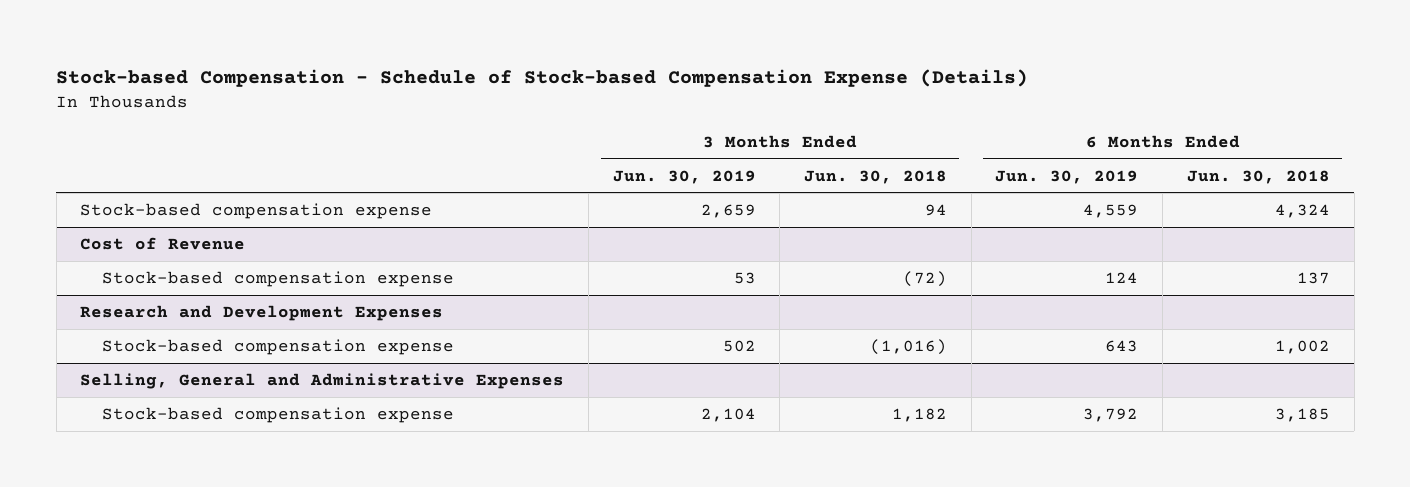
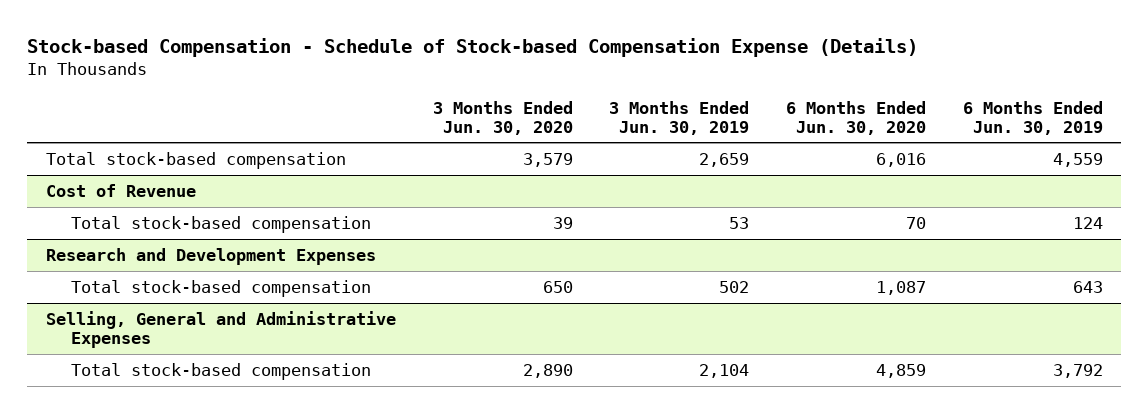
[804,169,948,184] Jun. 30, 2018 -> none
[1186,169,1330,184] Jun. 30, 2018 -> none
none -> [432,100,573,135] 3 Months Ended Jun. 30, 2020
none -> [785,100,926,135] 6 Months Ended Jun. 30, 2020
[80,203,433,220] Stock-based compensation expense -> [45,151,346,169] Total stock-based compensation
[102,271,455,288] Stock-based compensation expense -> [71,215,372,233] Total stock-based compensation
[102,339,455,356] Stock-based compensation expense -> [71,279,372,297] Total stock-based compensation
[102,407,455,424] Stock-based compensation expense -> [71,362,372,380] Total stock-based compensation

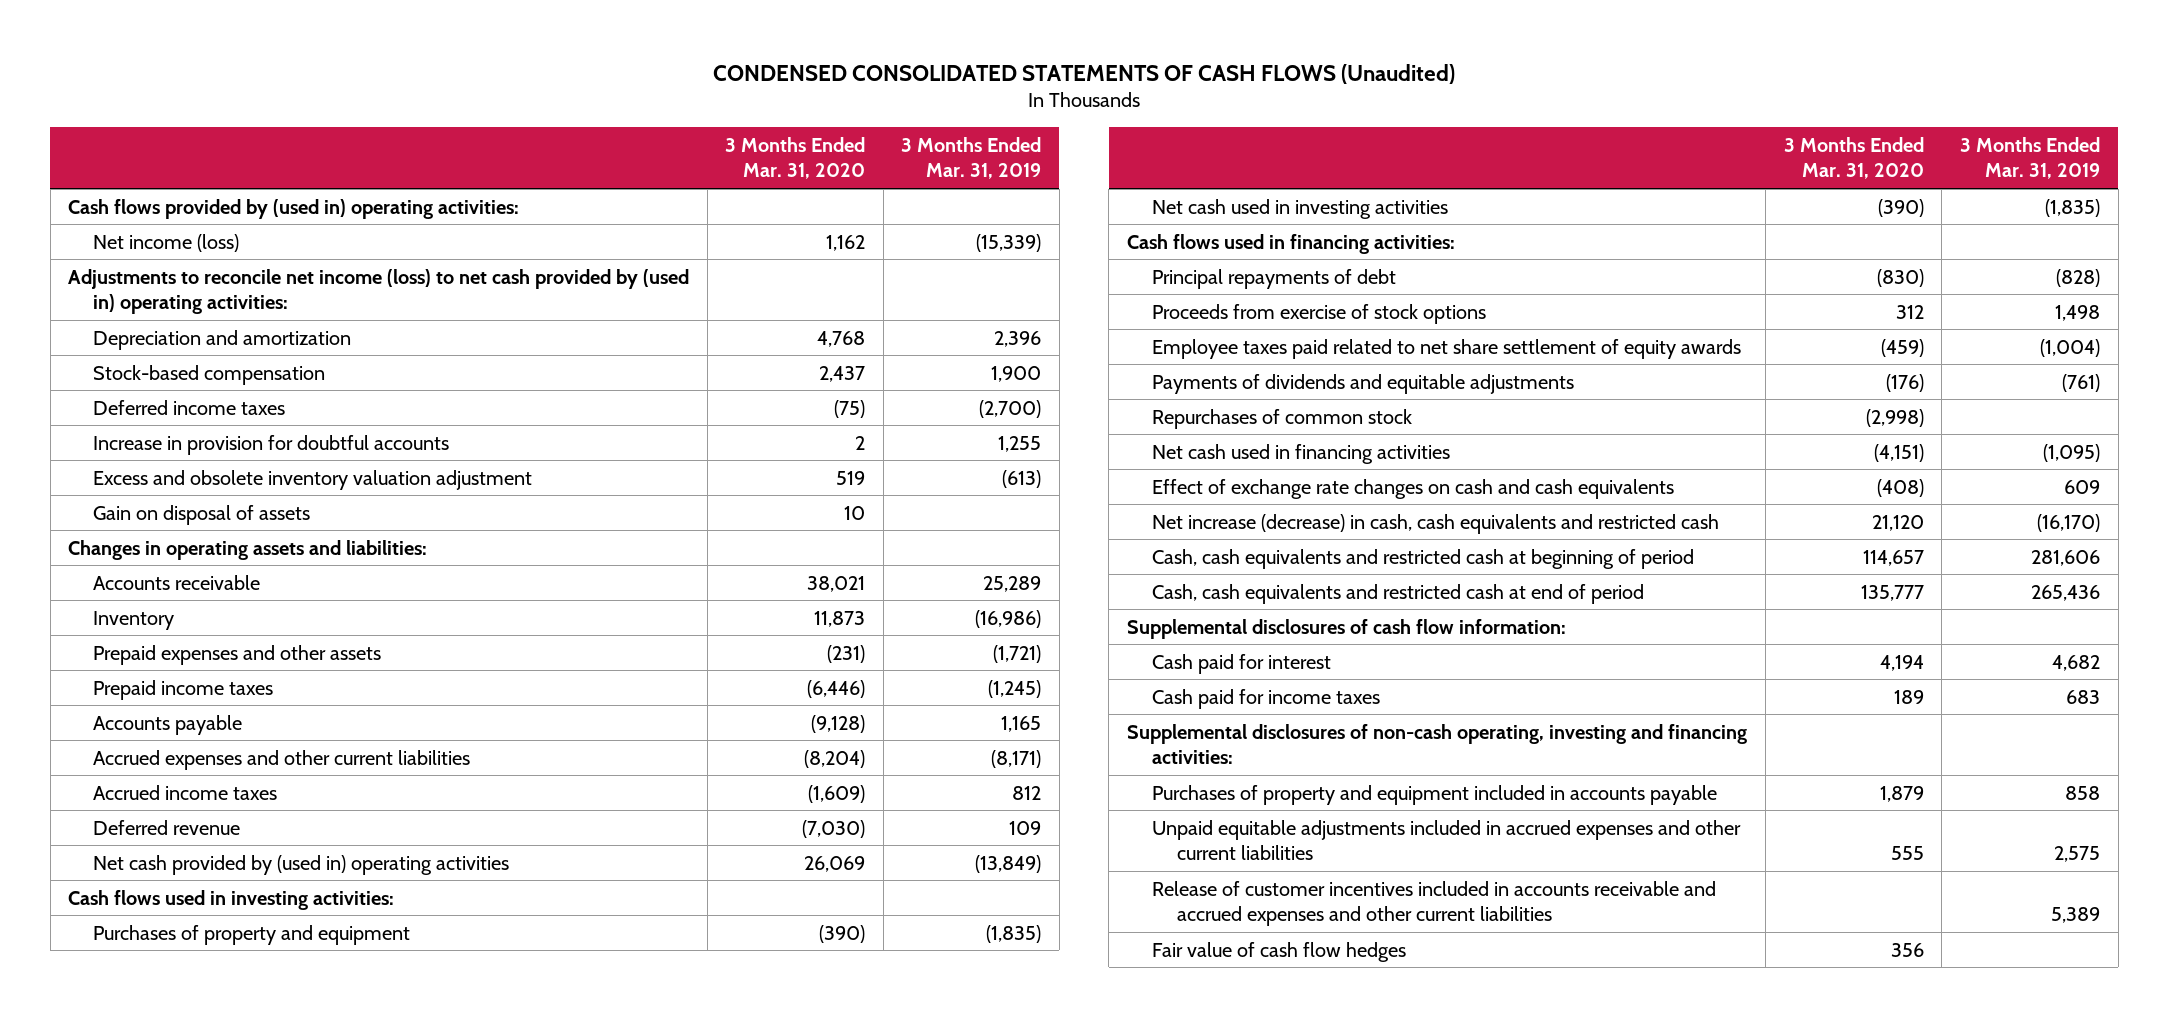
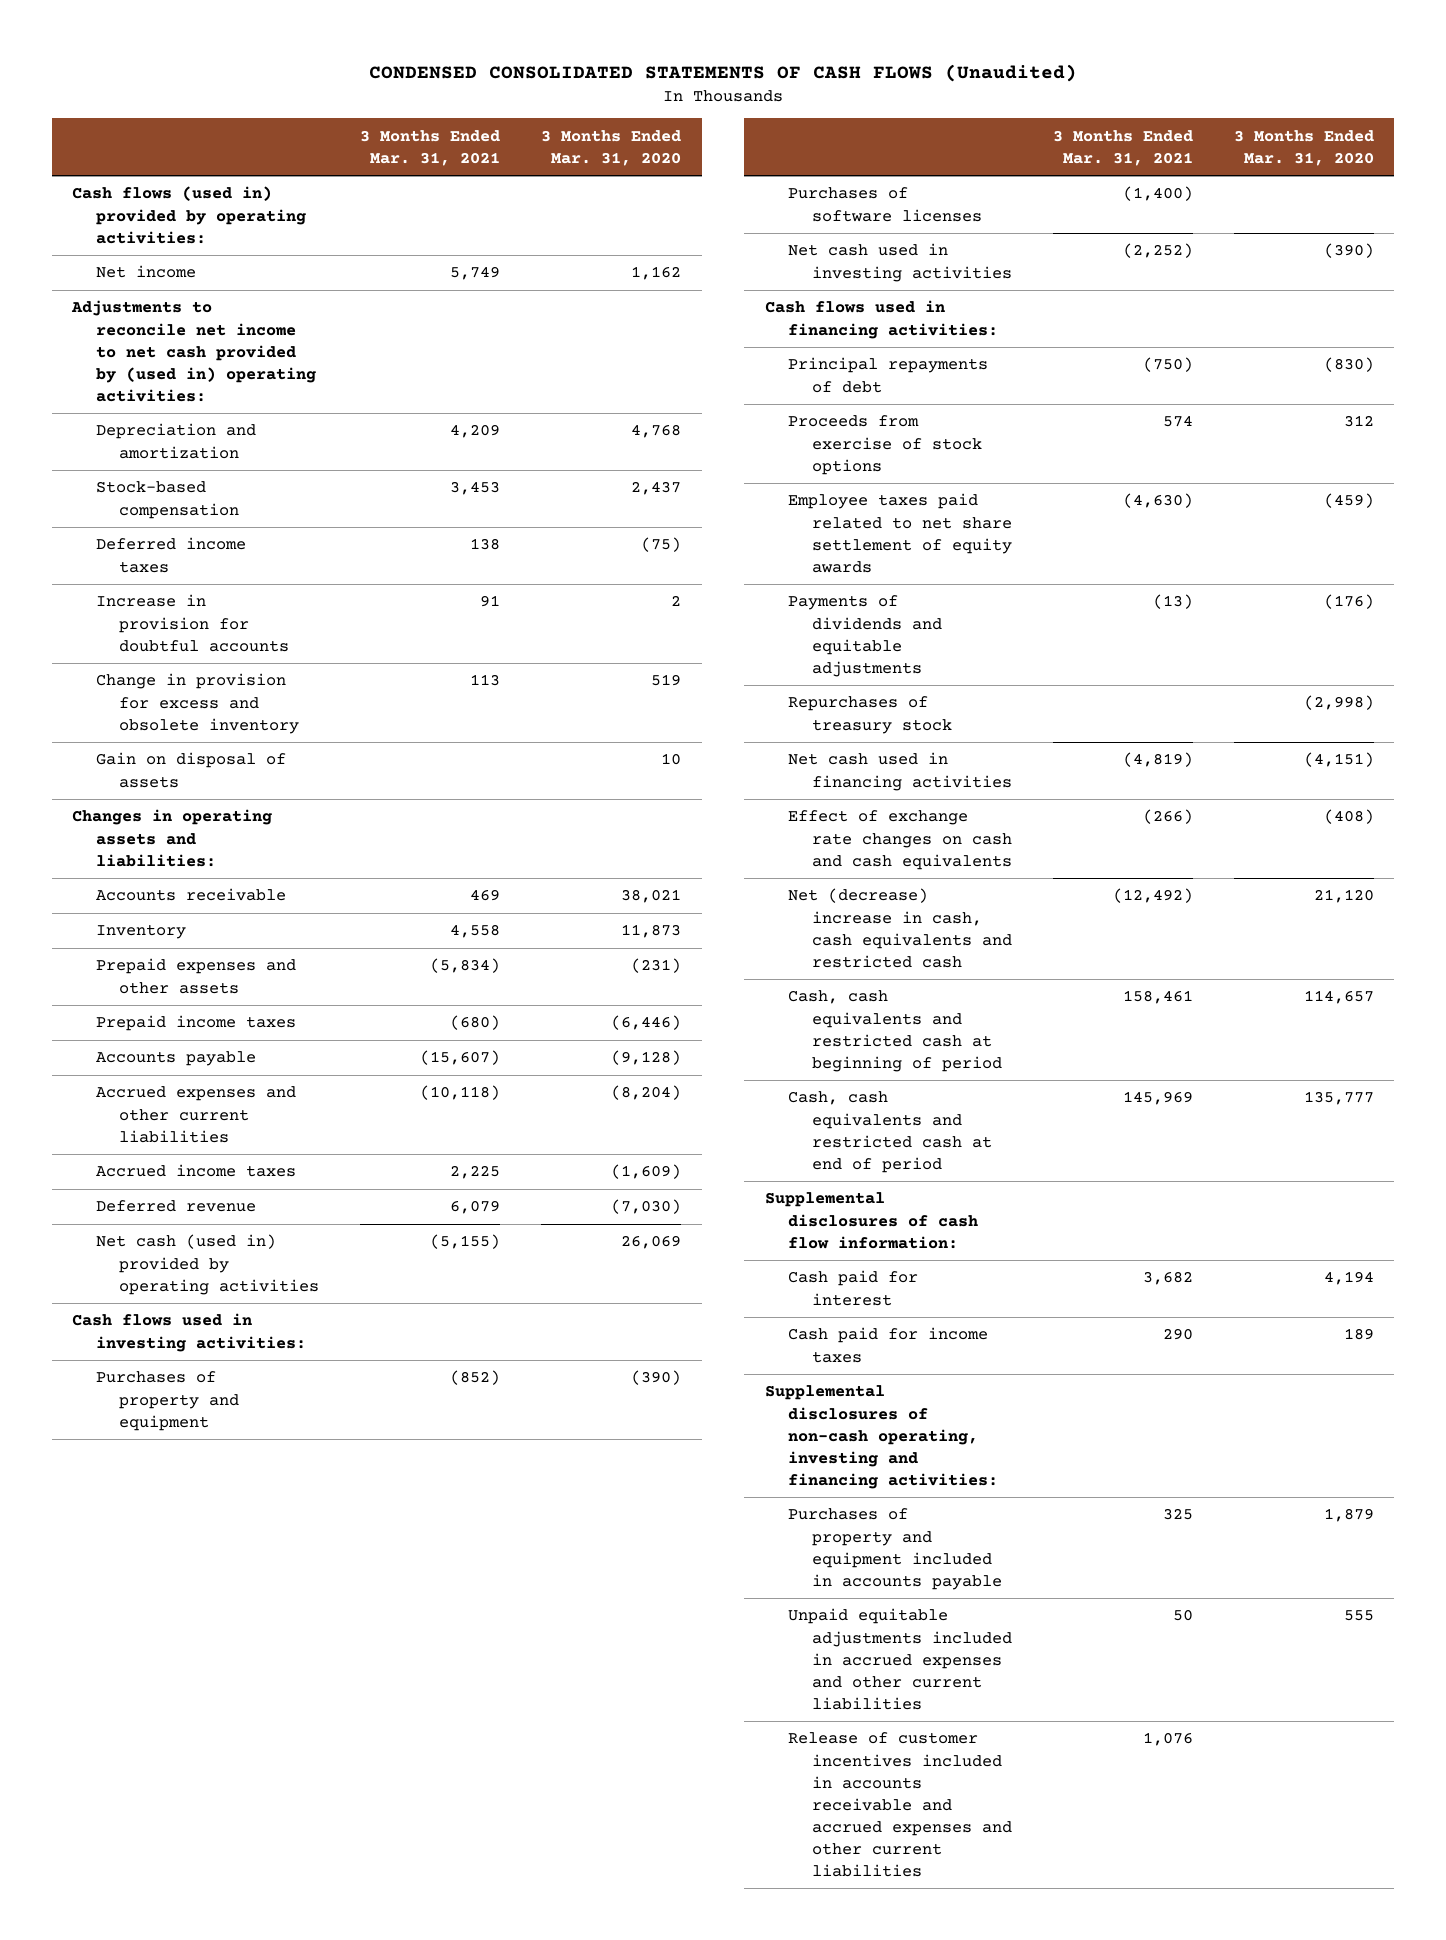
[901,136,1042,180] 3 Months Ended Mar. 31, 2019 -> none
none -> [360,129,501,166] 3 Months Ended Mar. 31, 2021
[68,198,520,219] Cash flows provided by (used in) operating activities: -> [72,186,306,244] Cash flows (used in) provided by operating activities:
[93,233,240,252] Net income (loss) -> [95,265,196,279] Net income
[68,268,690,315] Adjustments to reconcile net income (loss) to net cash provided by (used in) operating activities: -> [71,300,316,402] Adjustments to reconcile net income to net cash provided by (used in) operating activities:
[93,469,533,490] Excess and obsolete inventory valuation adjustment -> [95,673,300,734] Change in provision for excess and obsolete inventory
[93,854,510,875] Net cash provided by (used in) operating activities -> [95,1234,320,1295] Net cash (used in) provided by operating activities
none -> [788,187,982,222] Purchases of software licenses
[1151,408,1412,429] Repurchases of common stock -> [788,696,952,734] Repurchases of treasury stock
[1151,513,1719,534] Net increase (decrease) in cash, cash equivalents and restricted cash -> [788,888,1012,968] Net (decrease) increase in cash, cash equivalents and restricted cash
[1151,941,1406,962] Fair value of cash flow hedges -> none

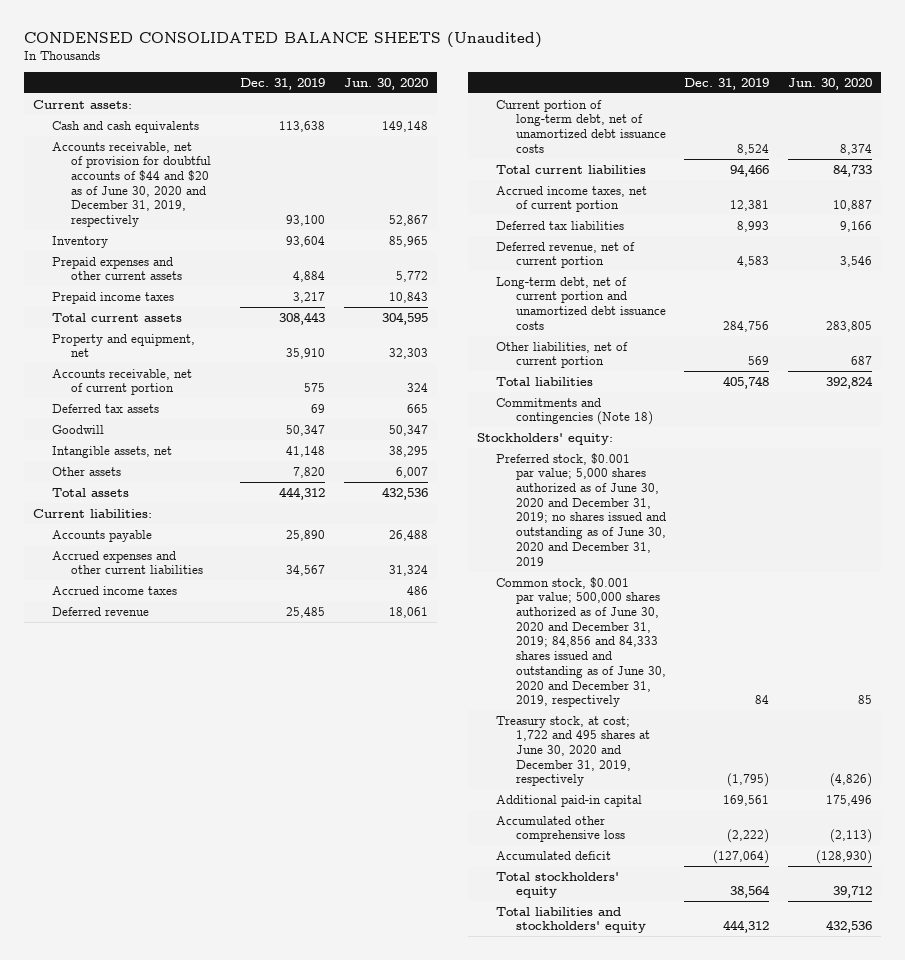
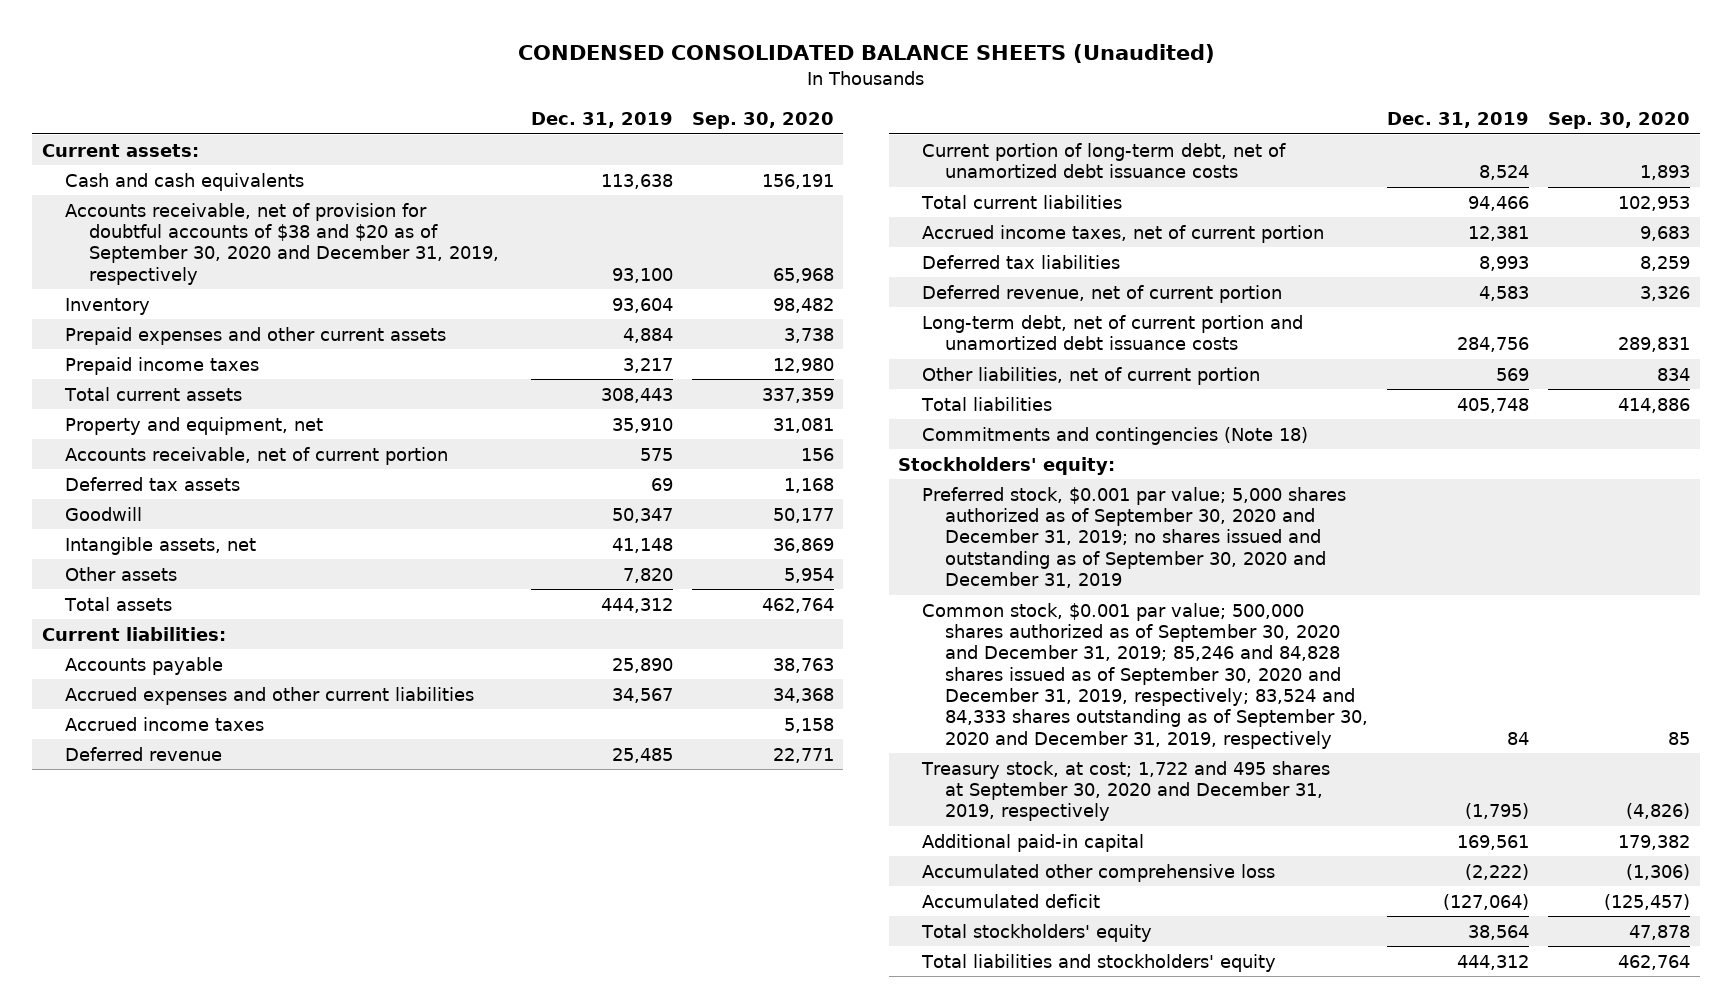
[343,77,428,90] Jun. 30, 2020 -> none
none -> [691,112,834,130] Sep. 30, 2020
[52,141,212,228] Accounts receivable, net of provision for doubtful accounts of $44 and $20 as of June 30, 2020 and December 31, 2019, respectively -> [65,202,499,285] Accounts receivable, net of provision for doubtful accounts of $38 and $20 as of September 30, 2020 and December 31, 2019, respectively
[496,452,666,566] Preferred stock, $0.001 par value; 5,000 shares authorized as of June 30, 2020 and December 31, 2019; no shares issued and outstanding as of June 30, 2020 and December 31, 2019 -> [921,486,1346,589] Preferred stock, $0.001 par value; 5,000 shares authorized as of September 30, 2020 and December 31, 2019; no shares issued and outstanding as of September 30, 2020 and December 31, 2019
[496,576,666,708] Common stock, $0.001 par value; 500,000 shares authorized as of June 30, 2020 and December 31, 2019; 84,856 and 84,333 shares issued and outstanding as of June 30, 2020 and December 31, 2019, respectively -> [921,602,1369,749] Common stock, $0.001 par value; 500,000 shares authorized as of September 30, 2020 and December 31, 2019; 85,246 and 84,828 shares issued as of September 30, 2020 and December 31, 2019, respectively; 83,524 and 84,333 shares outstanding as of September 30, 2020 and December 31, 2019, respectively
[496,715,650,787] Treasury stock, at cost; 1,722 and 495 shares at June 30, 2020 and December 31, 2019, respectively -> [920,760,1330,822] Treasury stock, at cost; 1,722 and 495 shares at September 30, 2020 and December 31, 2019, respectively

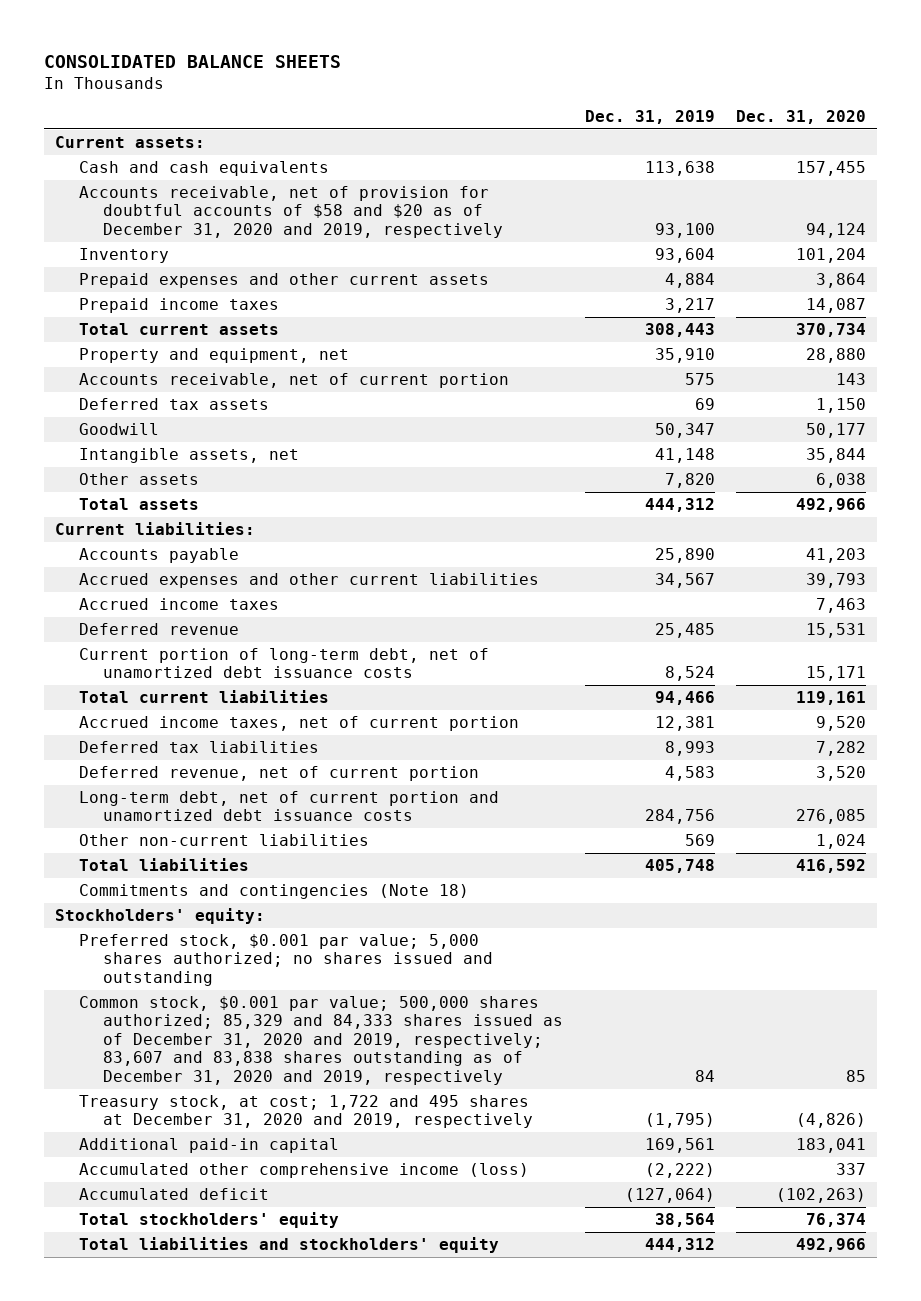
[518,44,1216,64] CONDENSED CONSOLIDATED BALANCE SHEETS (Unaudited) -> [44,55,342,69] CONSOLIDATED BALANCE SHEETS
[691,112,834,130] Sep. 30, 2020 -> none
none -> [736,109,867,124] Dec. 31, 2020
[65,202,499,285] Accounts receivable, net of provision for doubtful accounts of $38 and $20 as of September 30, 2020 and December 31, 2019, respectively -> [79,185,504,238] Accounts receivable, net of provision for doubtful accounts of $58 and $20 as of December 31, 2020 and 2019, respectively
[921,366,1260,385] Other liabilities, net of current portion -> [79,833,370,846] Other non-current liabilities
[921,486,1346,589] Preferred stock, $0.001 par value; 5,000 shares authorized as of September 30, 2020 and December 31, 2019; no shares issued and outstanding as of September 30, 2020 and December 31, 2019 -> [79,933,494,986] Preferred stock, $0.001 par value; 5,000 shares authorized; no shares issued and outstanding
[921,602,1369,749] Common stock, $0.001 par value; 500,000 shares authorized as of September 30, 2020 and December 31, 2019; 85,246 and 84,828 shares issued as of September 30, 2020 and December 31, 2019, respectively; 83,524 and 84,333 shares outstanding as of September 30, 2020 and December 31, 2019, respectively -> [79,995,564,1085] Common stock, $0.001 par value; 500,000 shares authorized; 85,329 and 84,333 shares issued as of December 31, 2020 and 2019, respectively; 83,607 and 83,838 shares outstanding as of December 31, 2020 and 2019, respectively
[920,760,1330,822] Treasury stock, at cost; 1,722 and 495 shares at September 30, 2020 and December 31, 2019, respectively -> [79,1094,534,1129] Treasury stock, at cost; 1,722 and 495 shares at December 31, 2020 and 2019, respectively
[921,863,1275,882] Accumulated other comprehensive loss -> [79,1162,530,1178] Accumulated other comprehensive income (loss)

